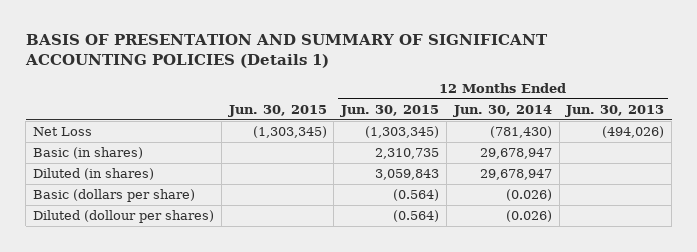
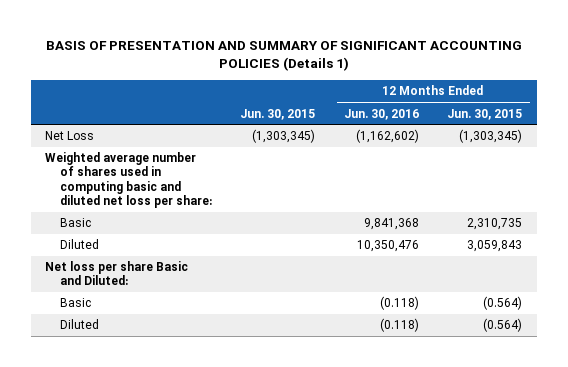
[452,104,552,117] Jun. 30, 2014 -> none
[565,104,665,117] Jun. 30, 2013 -> none
none -> [343,108,419,120] Jun. 30, 2016
none -> [45,152,212,208] Weighted average number of shares used in computing basic and diluted net loss per share:
[33,147,144,160] Basic (in shares) -> [59,218,91,228] Basic
[33,168,155,181] Diluted (in shares) -> [59,239,99,250] Diluted
none -> [45,261,189,286] Net loss per share Basic and Diluted:
[33,189,196,203] Basic (dollars per share) -> [59,298,91,308] Basic
[33,210,215,224] Diluted (dollour per shares) -> [59,319,99,330] Diluted

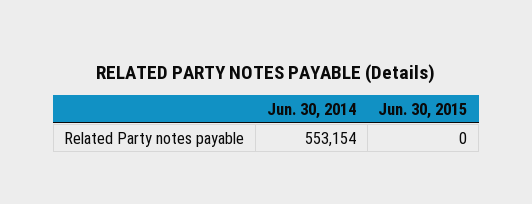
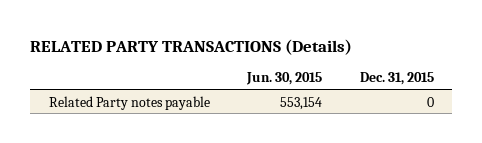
[95,63,435,84] RELATED PARTY NOTES PAYABLE (Details) -> [29,38,352,55] RELATED PARTY TRANSACTIONS (Details)
[266,102,356,119] Jun. 30, 2014 -> none
none -> [359,72,434,86] Dec. 31, 2015
[459,131,468,144] 0 -> [280,96,323,110] 553,154

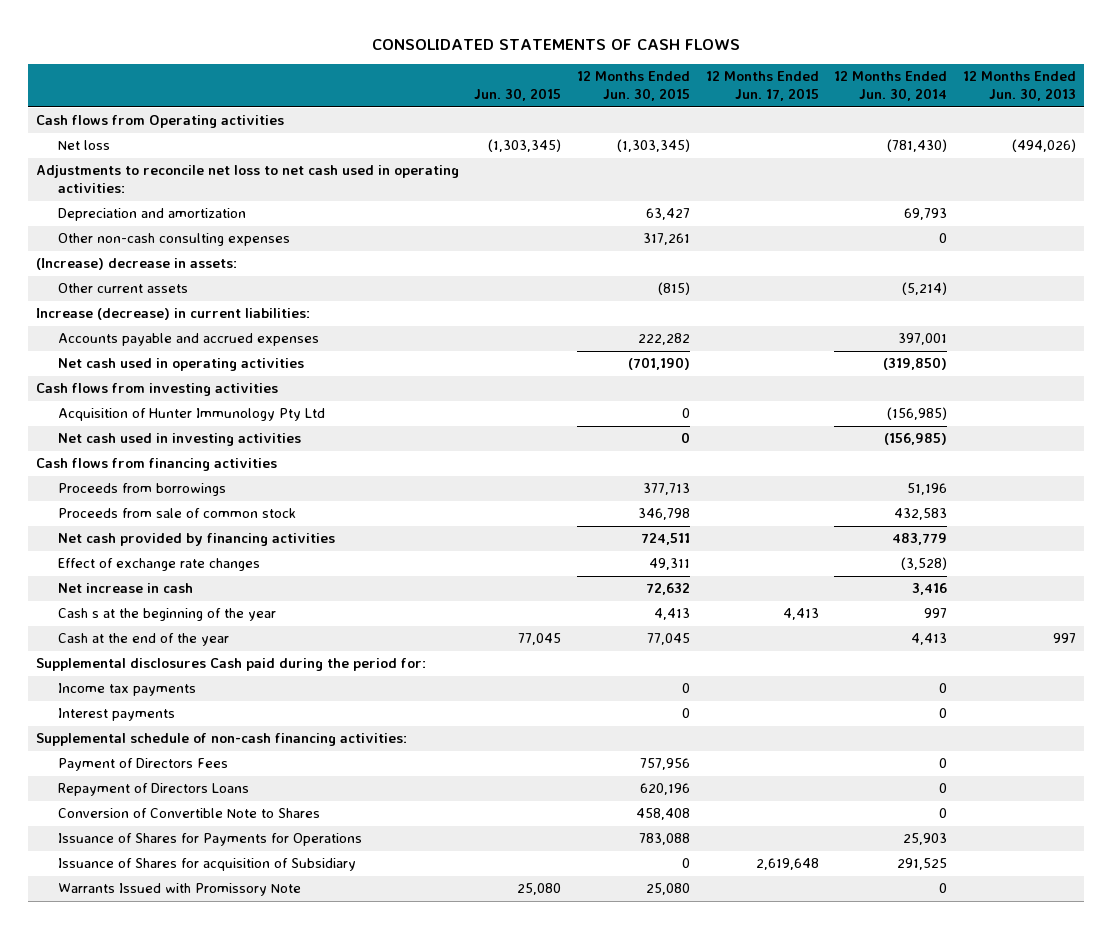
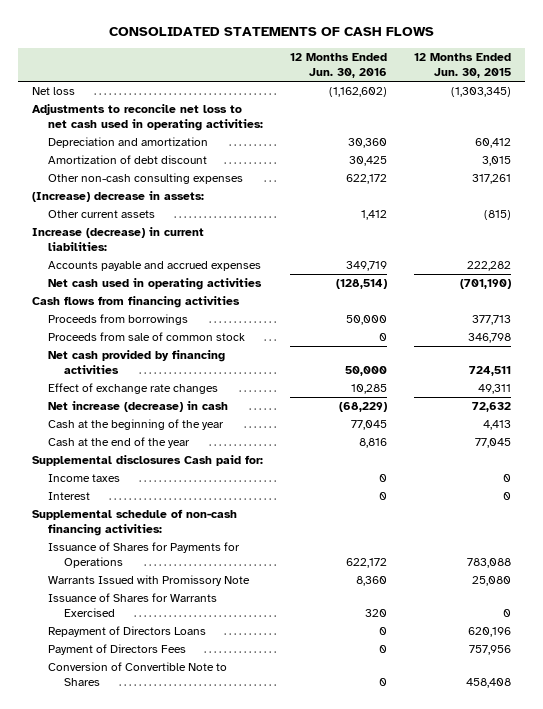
[474,88,562,102] Jun. 30, 2015 -> none
[705,71,819,102] 12 Months Ended Jun. 17, 2015 -> none
[834,71,948,102] 12 Months Ended Jun. 30, 2014 -> none
[963,71,1077,102] 12 Months Ended Jun. 30, 2013 -> none
none -> [290,53,388,78] 12 Months Ended Jun. 30, 2016
[35,115,284,129] Cash flows from Operating activities -> none
[646,208,691,221] 63,427 -> [475,138,512,149] 60,412
none -> [47,155,207,165] Amortization of debt discount
[35,383,278,397] Cash flows from investing activities -> none
[57,408,325,422] Acquisition of Hunter Immunology Pty Ltd -> none
[57,433,301,447] Net cash used in investing activities -> none
[57,583,193,594] Net increase in cash -> [47,401,228,413] Net increase (decrease) in cash
[57,608,276,622] Cash s at the beginning of the year -> [47,419,224,431] Cash at the beginning of the year
[35,658,426,672] Supplemental disclosures Cash paid during the period for: -> [31,455,263,467] Supplemental disclosures Cash paid for:
[57,683,196,697] Income tax payments -> [47,474,120,483] Income taxes
[57,708,175,722] Interest payments -> [47,492,90,501] Interest
[57,858,356,872] Issuance of Shares for acquisition of Subsidiary -> none
none -> [47,593,217,617] Issuance of Shares for Warrants Exercised
[57,783,249,797] Repayment of Directors Loans -> [47,626,206,638] Repayment of Directors Loans
[57,758,228,772] Payment of Directors Fees -> [47,644,186,656] Payment of Directors Fees
[57,808,320,819] Conversion of Convertible Note to Shares -> [47,662,227,686] Conversion of Convertible Note to Shares

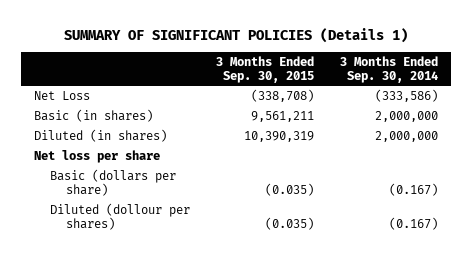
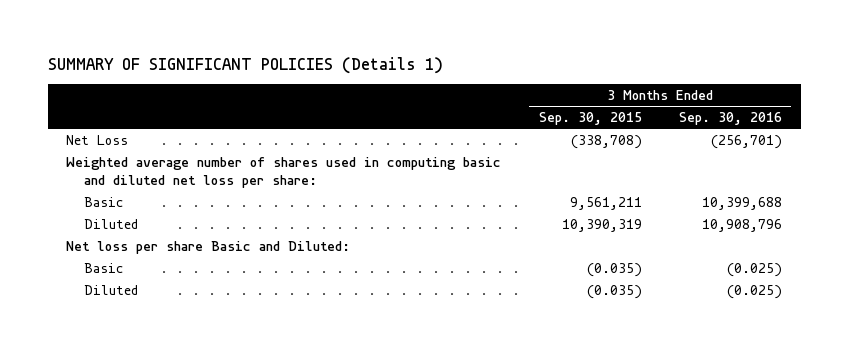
[340,55,439,83] 3 Months Ended Sep. 30, 2014 -> none
none -> [678,112,782,126] Sep. 30, 2016
none -> [66,156,502,188] Weighted average number of shares used in computing basic and diluted net loss per share:
[34,109,154,123] Basic (in shares) -> [84,196,125,207] Basic
[34,129,168,143] Diluted (in shares) -> [84,218,139,229] Diluted
[34,150,161,164] Net loss per share -> [66,240,351,254] Net loss per share Basic and Diluted:
[50,169,177,197] Basic (dollars per share) -> [84,262,125,273] Basic
[50,203,191,231] Diluted (dollour per shares) -> [84,284,139,295] Diluted

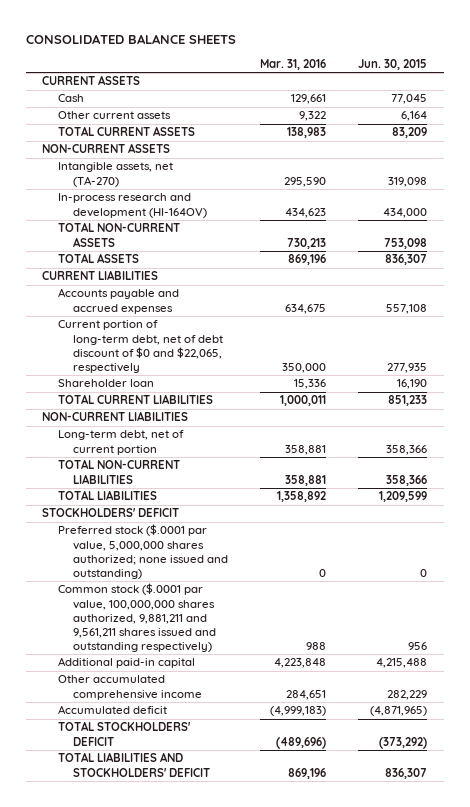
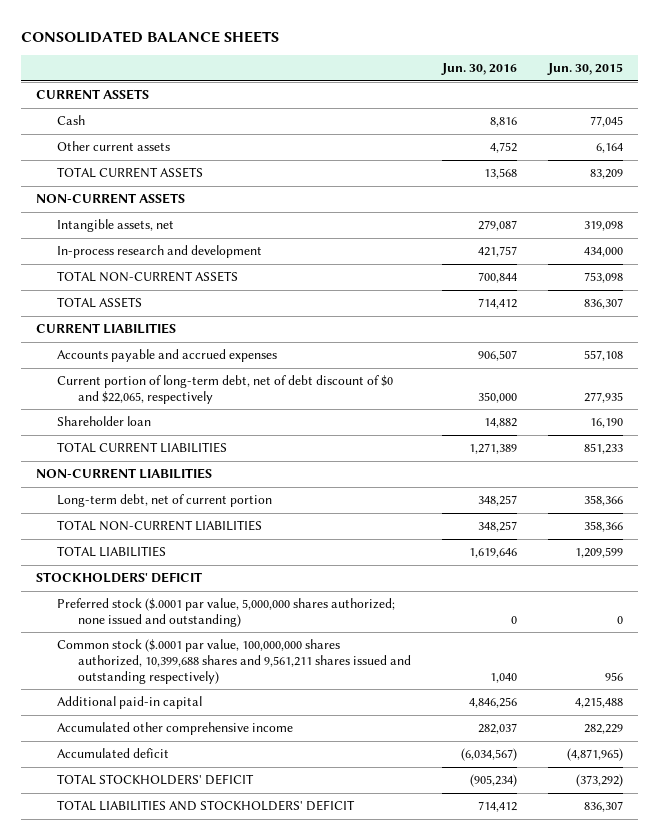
[260,58,327,70] Mar. 31, 2016 -> none
none -> [441,63,518,76] Jun. 30, 2016
[57,162,173,187] Intangible assets, net (TA-270) -> [57,219,175,233] Intangible assets, net
[57,193,207,218] In-process research and development (HI-164OV) -> [57,245,263,259] In-process research and development
[57,583,216,653] Common stock ($.0001 par value, 100,000,000 shares authorized, 9,881,211 and 9,561,211 shares issued and outstanding respectively) -> [57,639,412,684] Common stock ($.0001 par value, 100,000,000 shares authorized, 10,399,688 shares and 9,561,211 shares issued and outstanding respectively)
[57,675,202,700] Other accumulated comprehensive income -> [57,722,294,736] Accumulated other comprehensive income

